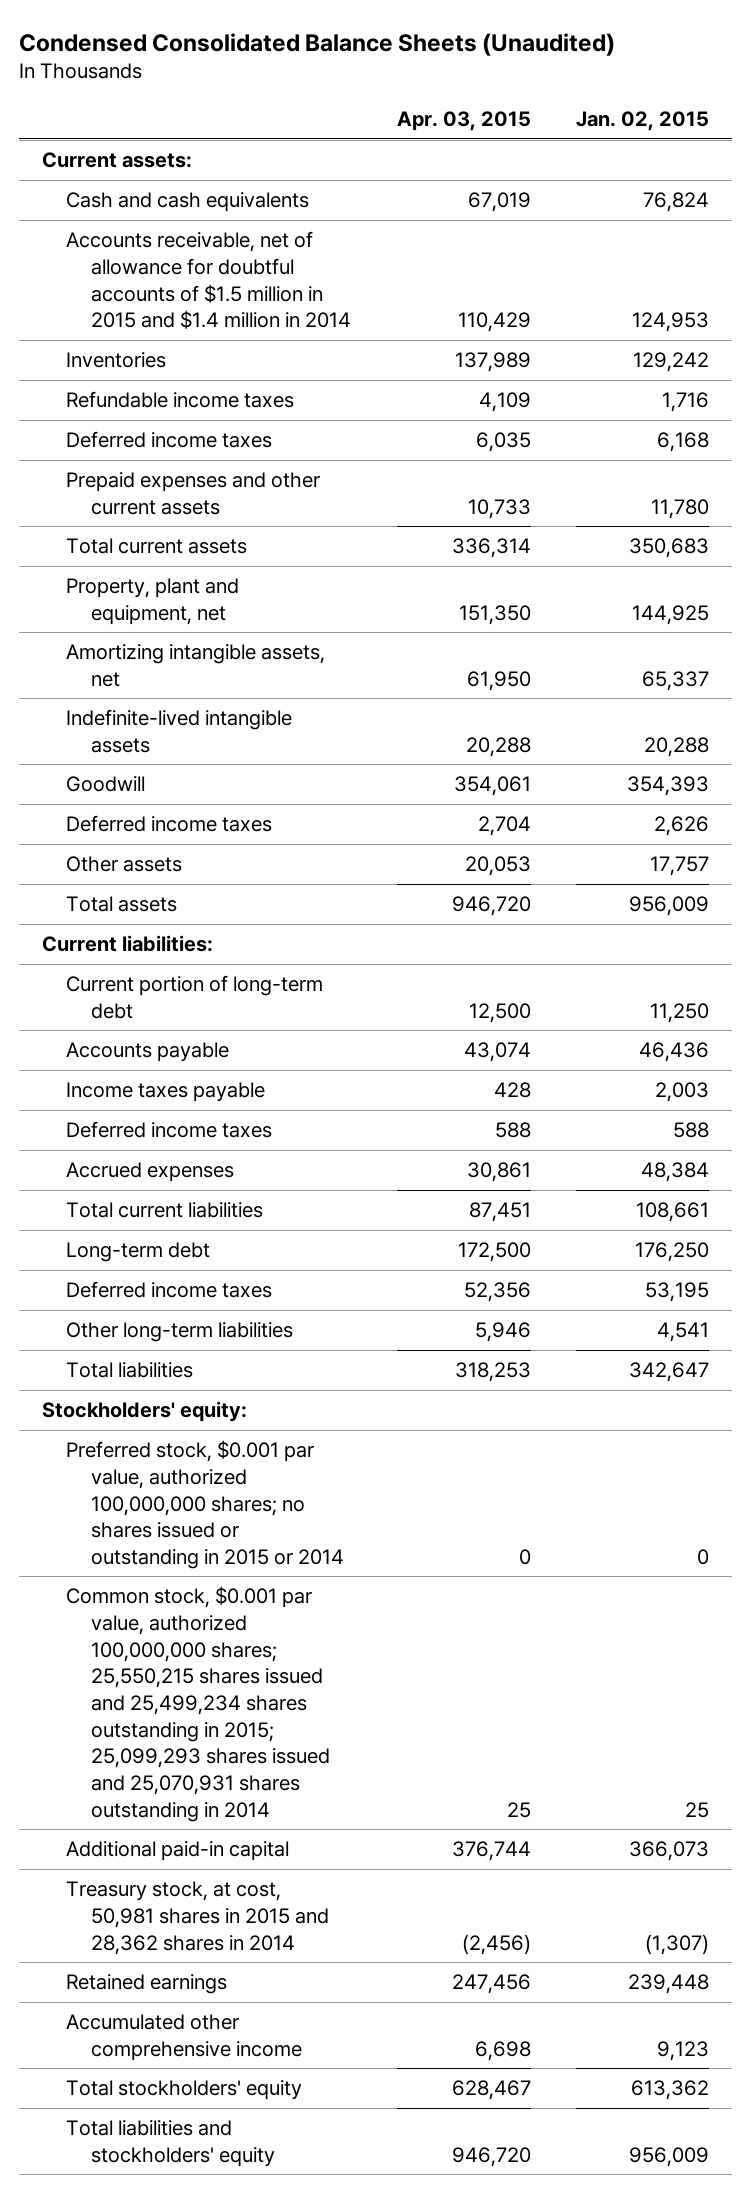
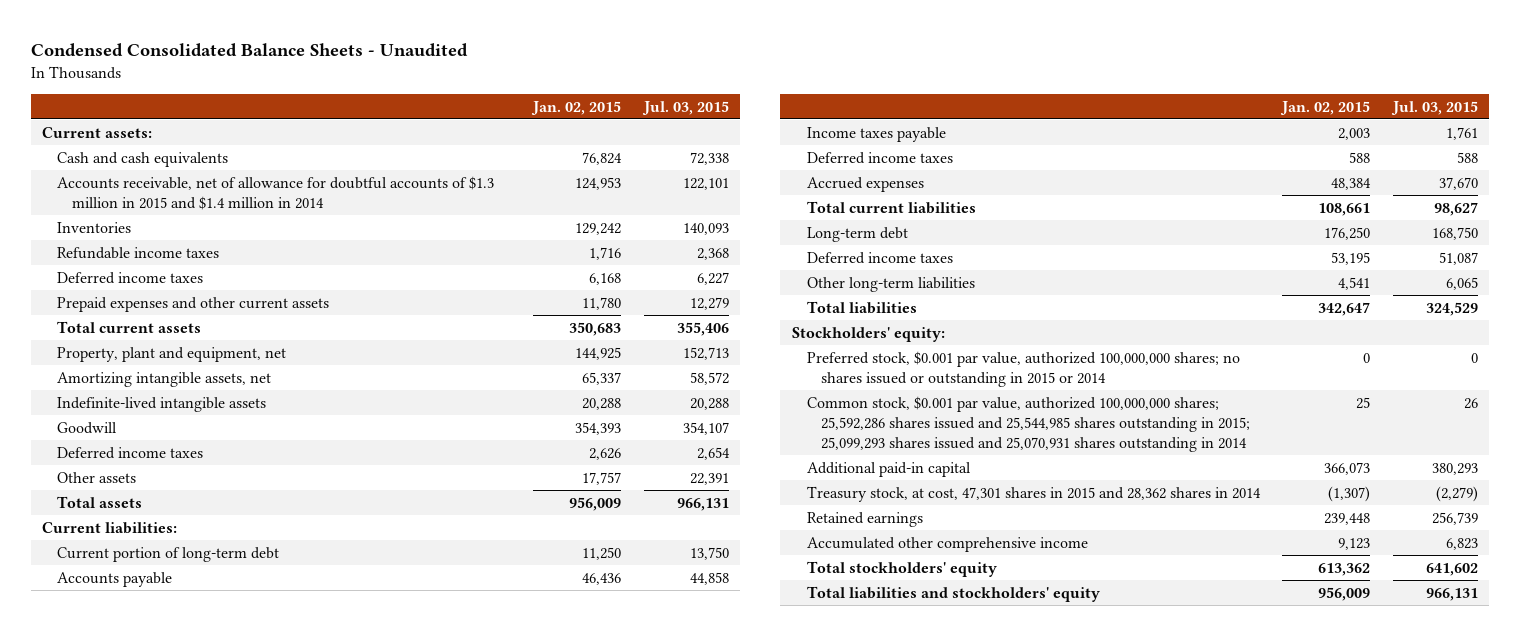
[18,32,615,56] Condensed Consolidated Balance Sheets (Unaudited) -> [30,43,468,58] Condensed Consolidated Balance Sheets - Unaudited
[396,111,531,132] Apr. 03, 2015 -> none
none -> [641,100,729,115] Jul. 03, 2015
[66,231,351,330] Accounts receivable, net of allowance for doubtful accounts of $1.5 million in 2015 and $1.4 million in 2014 -> [57,175,495,210] Accounts receivable, net of allowance for doubtful accounts of $1.3 million in 2015 and $1.4 million in 2014
[66,1586,330,1822] Common stock, $0.001 par value, authorized 100,000,000 shares; 25,550,215 shares issued and 25,499,234 shares outstanding in 2015; 25,099,293 shares issued and 25,070,931 shares outstanding in 2014 -> [806,395,1251,452] Common stock, $0.001 par value, authorized 100,000,000 shares; 25,592,286 shares issued and 25,544,985 shares outstanding in 2015; 25,099,293 shares issued and 25,070,931 shares outstanding in 2014
[66,1881,329,1955] Treasury stock, at cost, 50,981 shares in 2015 and 28,362 shares in 2014 -> [806,485,1261,502] Treasury stock, at cost, 47,301 shares in 2015 and 28,362 shares in 2014

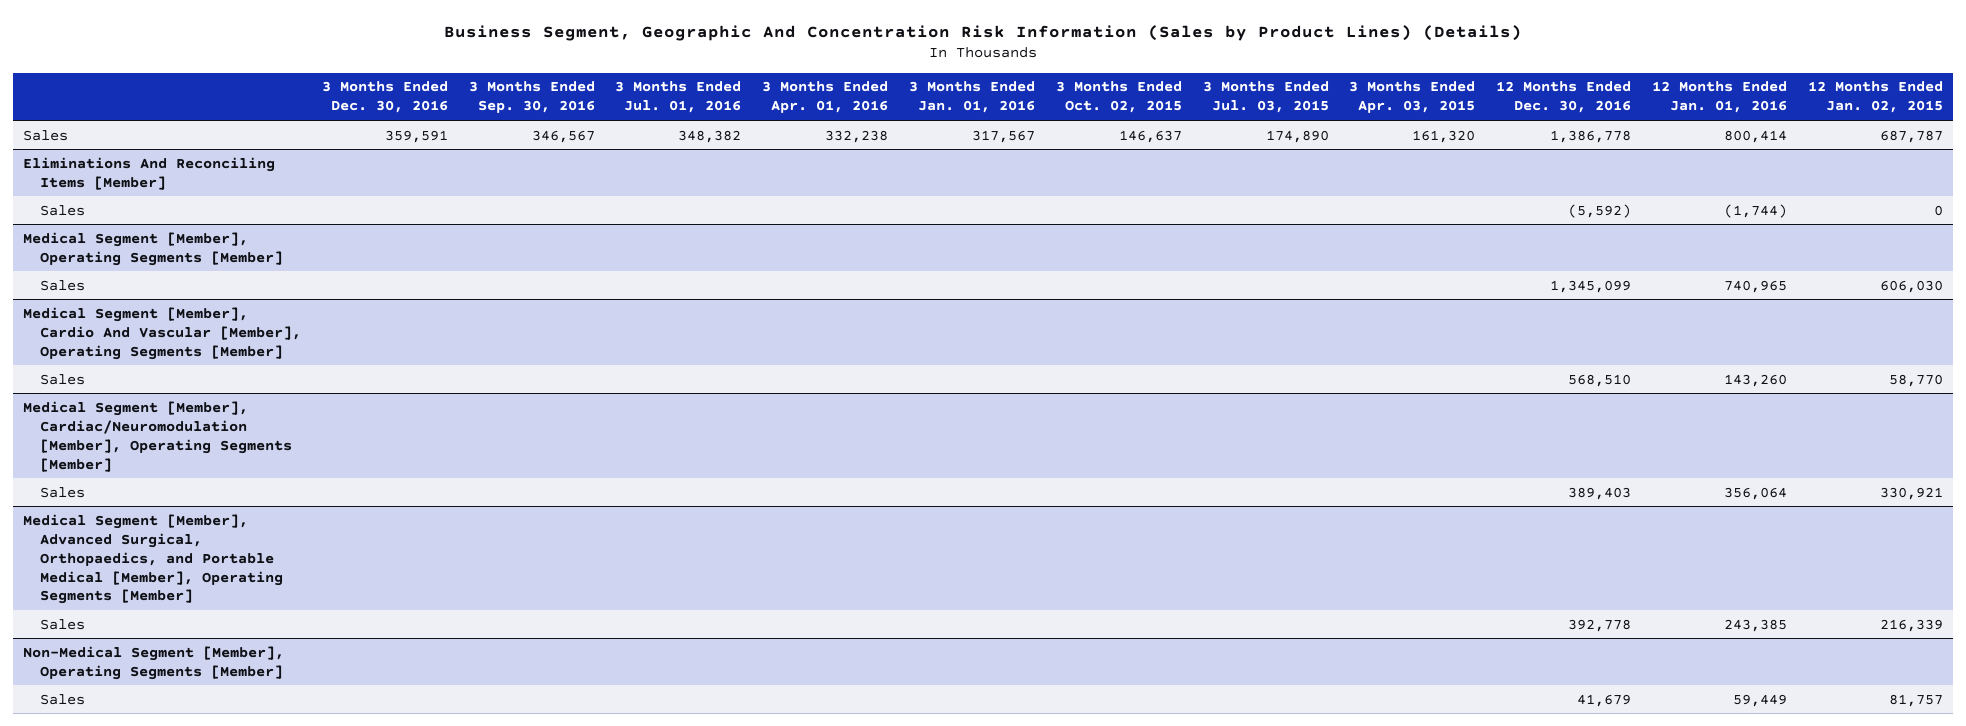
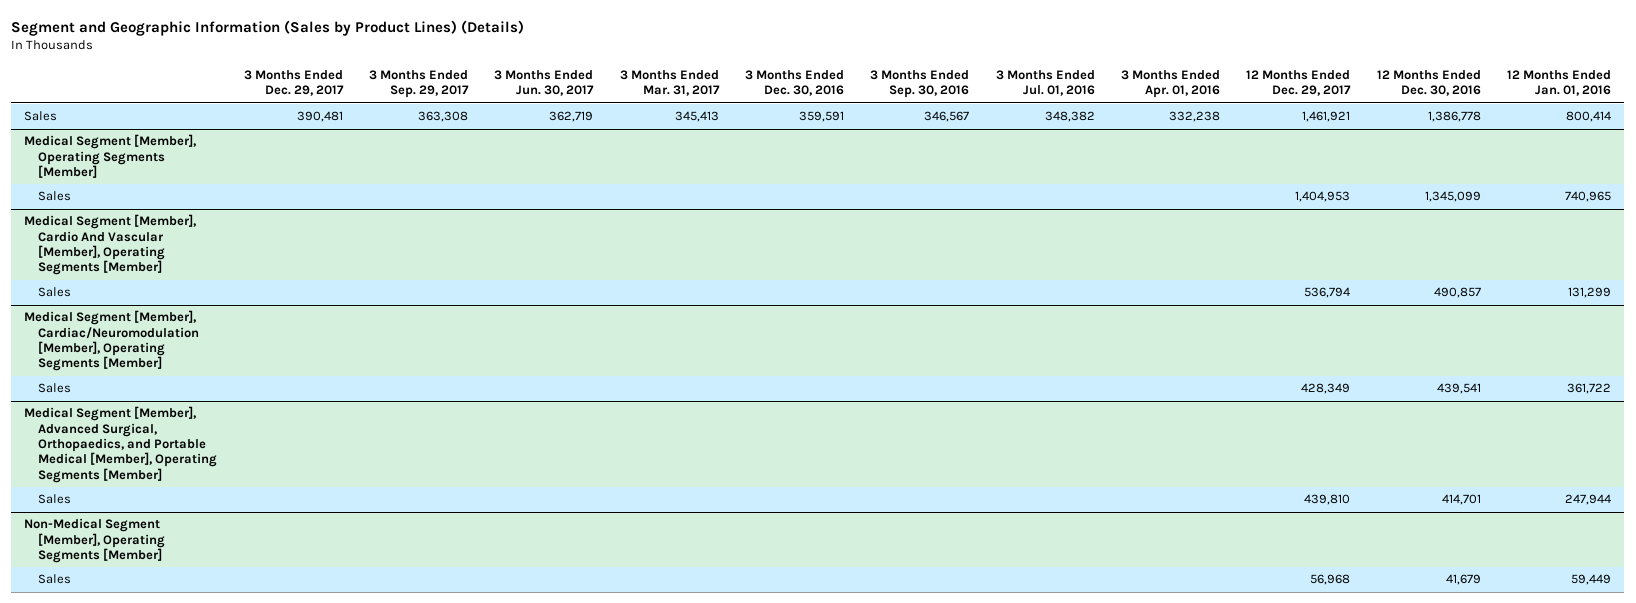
[444,24,1523,41] Business Segment, Geographic And Concentration Risk Information (Sales by Product Lines) (Details) -> [11,19,525,36] Segment and Geographic Information (Sales by Product Lines) (Details)
[909,81,1036,114] 3 Months Ended Jan. 01, 2016 -> none
[1055,81,1182,114] 3 Months Ended Oct. 02, 2015 -> none
[1202,81,1329,114] 3 Months Ended Jul. 03, 2015 -> none
[1349,81,1476,114] 3 Months Ended Apr. 03, 2015 -> none
[1807,81,1943,114] 12 Months Ended Jan. 02, 2015 -> none
none -> [243,70,344,97] 3 Months Ended Dec. 29, 2017
none -> [369,70,470,99] 3 Months Ended Sep. 29, 2017
none -> [494,70,595,97] 3 Months Ended Jun. 30, 2017
none -> [619,70,720,97] 3 Months Ended Mar. 31, 2017
none -> [1246,70,1352,97] 12 Months Ended Dec. 29, 2017
[23,156,276,190] Eliminations And Reconciling Items [Member] -> none
[40,204,86,216] Sales -> none
[1568,373,1632,387] 568,510 -> [1433,287,1481,299] 490,857
[1723,373,1787,387] 143,260 -> [1568,287,1612,299] 131,299
[1568,486,1632,500] 389,403 -> [1436,383,1481,395] 439,541
[1723,486,1787,500] 356,064 -> [1567,383,1612,395] 361,722
[1568,618,1632,632] 392,778 -> [1441,494,1481,506] 414,701
[1723,618,1787,632] 243,385 -> [1565,494,1612,506] 247,944

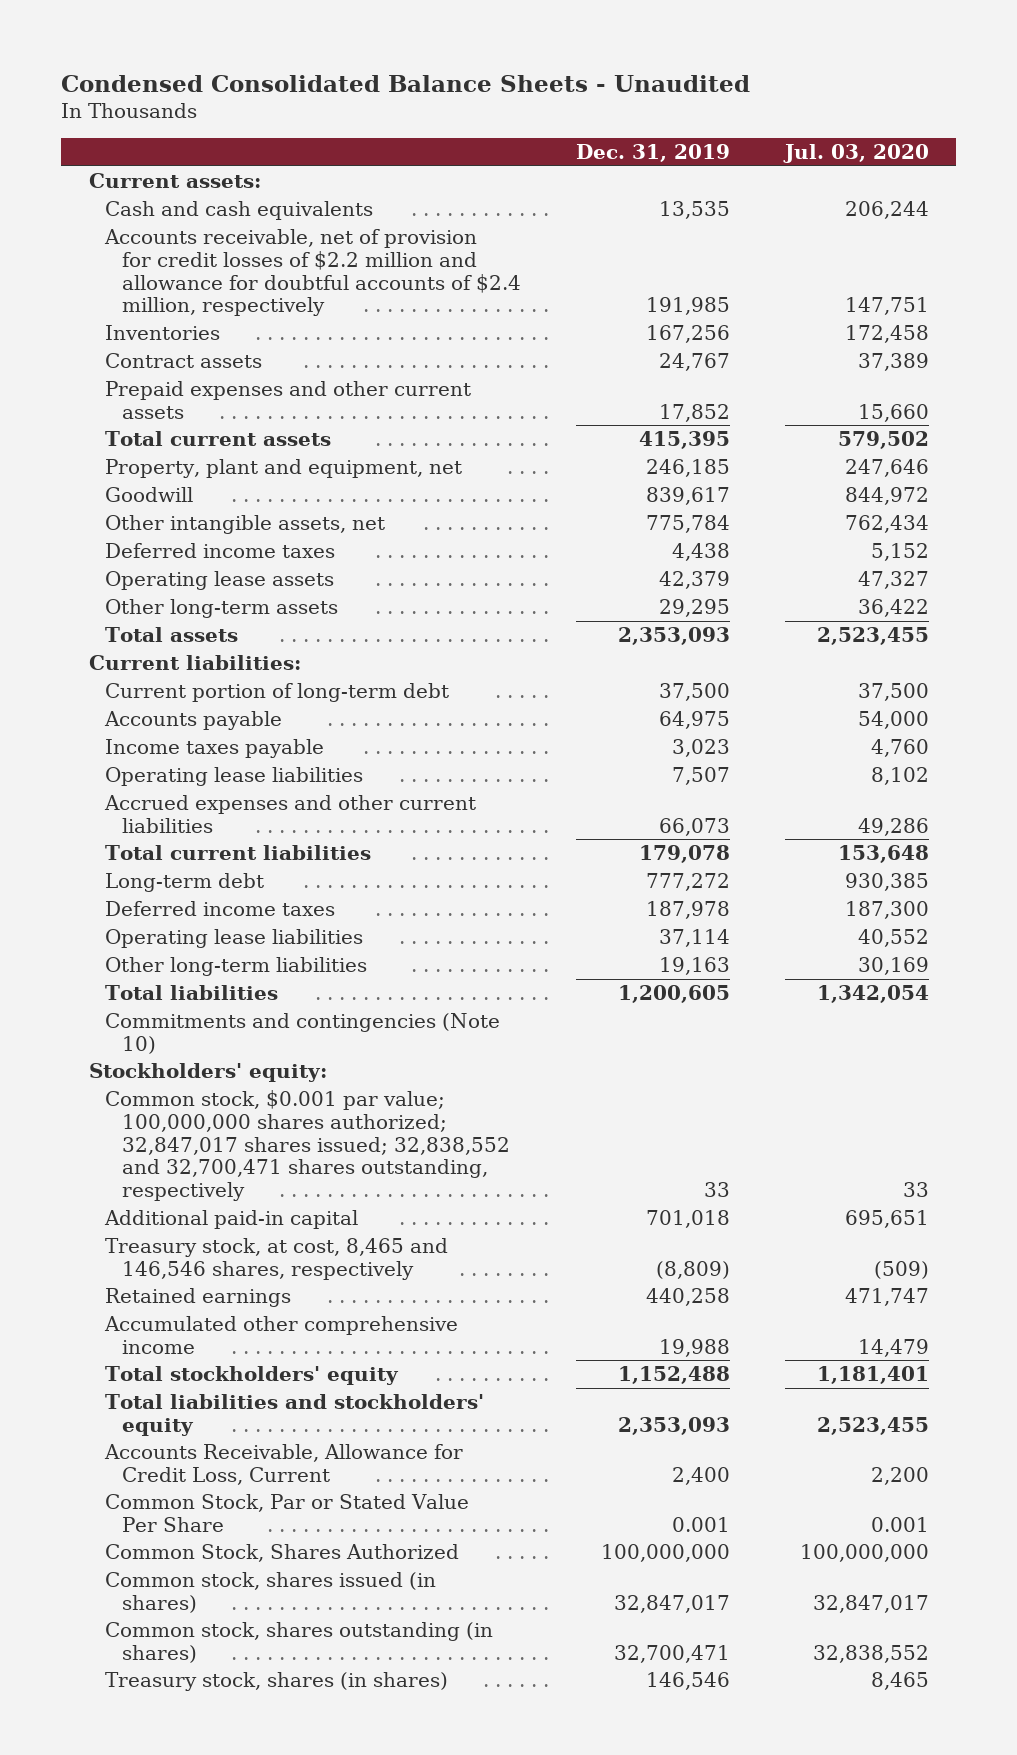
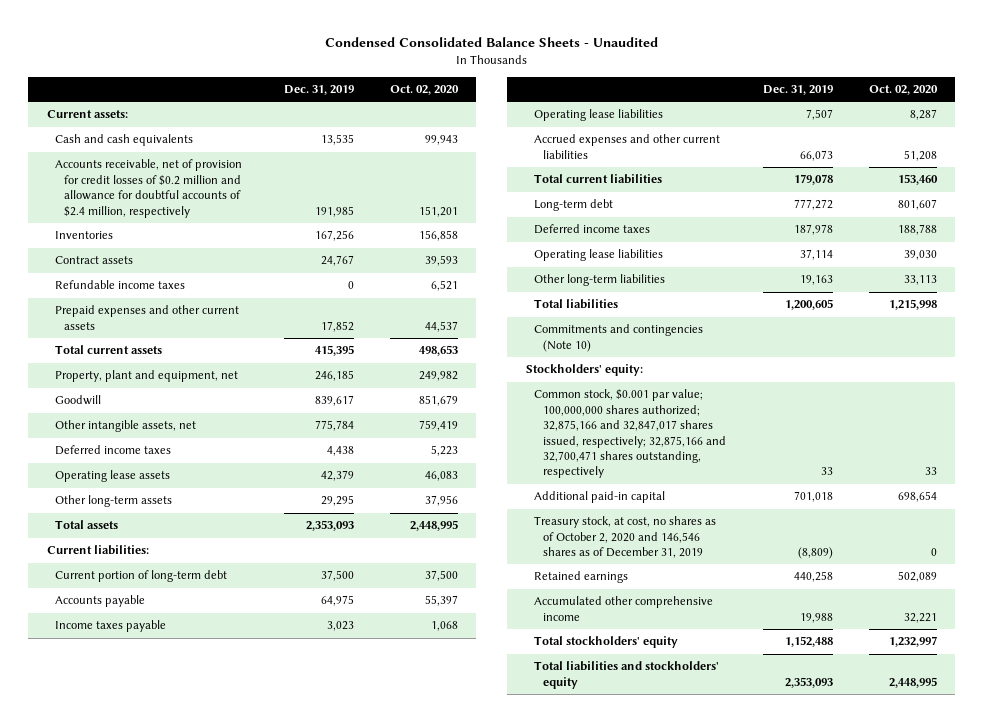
[782,144,929,164] Jul. 03, 2020 -> none
none -> [390,84,460,95] Oct. 02, 2020
[104,229,522,317] Accounts receivable, net of provision for credit losses of $2.2 million and allowance for doubtful accounts of $2.4 million, respectively -> [55,159,243,218] Accounts receivable, net of provision for credit losses of $0.2 million and allowance for doubtful accounts of $2.4 million, respectively
none -> [55,280,186,290] Refundable income taxes
[105,1090,511,1201] Common stock, $0.001 par value; 100,000,000 shares authorized; 32,847,017 shares issued; 32,838,552 and 32,700,471 shares outstanding, respectively -> [534,389,727,479] Common stock, $0.001 par value; 100,000,000 shares authorized; 32,875,166 and 32,847,017 shares issued, respectively; 32,875,166 and 32,700,471 shares outstanding, respectively
[105,1238,449,1280] Treasury stock, at cost, 8,465 and 146,546 shares, respectively -> [534,516,717,559] Treasury stock, at cost, no shares as of October 2, 2020 and 146,546 shares as of December 31, 2019
[104,1444,464,1485] Accounts Receivable, Allowance for Credit Loss, Current -> none
[105,1494,470,1532] Common Stock, Par or Stated Value Per Share -> none
[105,1544,460,1563] Common Stock, Shares Authorized -> none
[105,1572,437,1613] Common stock, shares issued (in shares) -> none
[105,1622,494,1663] Common stock, shares outstanding (in shares) -> none
[105,1672,449,1692] Treasury stock, shares (in shares) -> none

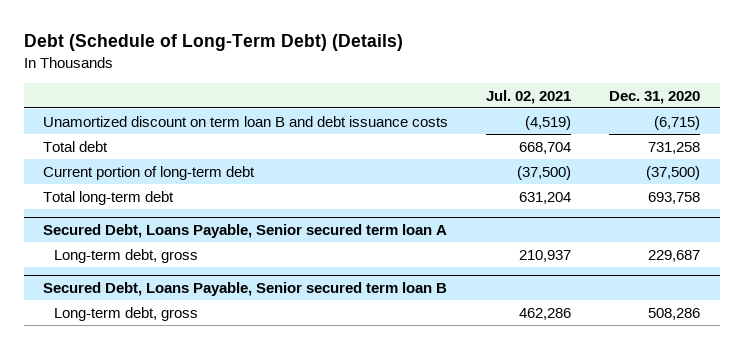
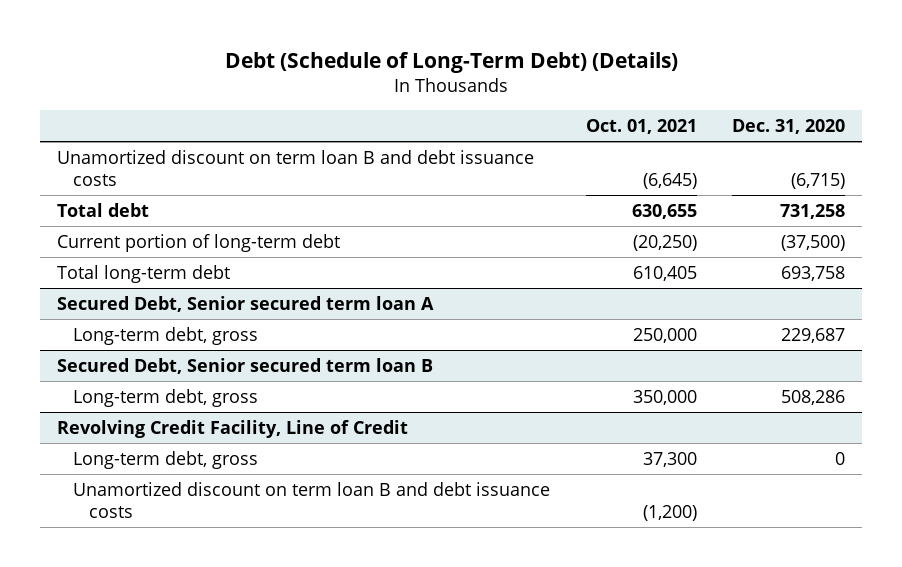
[486,89,572,104] Jul. 02, 2021 -> none
none -> [585,119,697,135] Oct. 01, 2021
[42,224,447,239] Secured Debt, Loans Payable, Senior secured term loan A -> [57,295,435,312] Secured Debt, Senior secured term loan A
[42,282,447,297] Secured Debt, Loans Payable, Senior secured term loan B -> [57,357,434,374] Secured Debt, Senior secured term loan B
none -> [57,419,409,438] Revolving Credit Facility, Line of Credit
none -> [73,450,259,469] Long-term debt, gross
none -> [73,481,551,519] Unamortized discount on term loan B and debt issuance costs

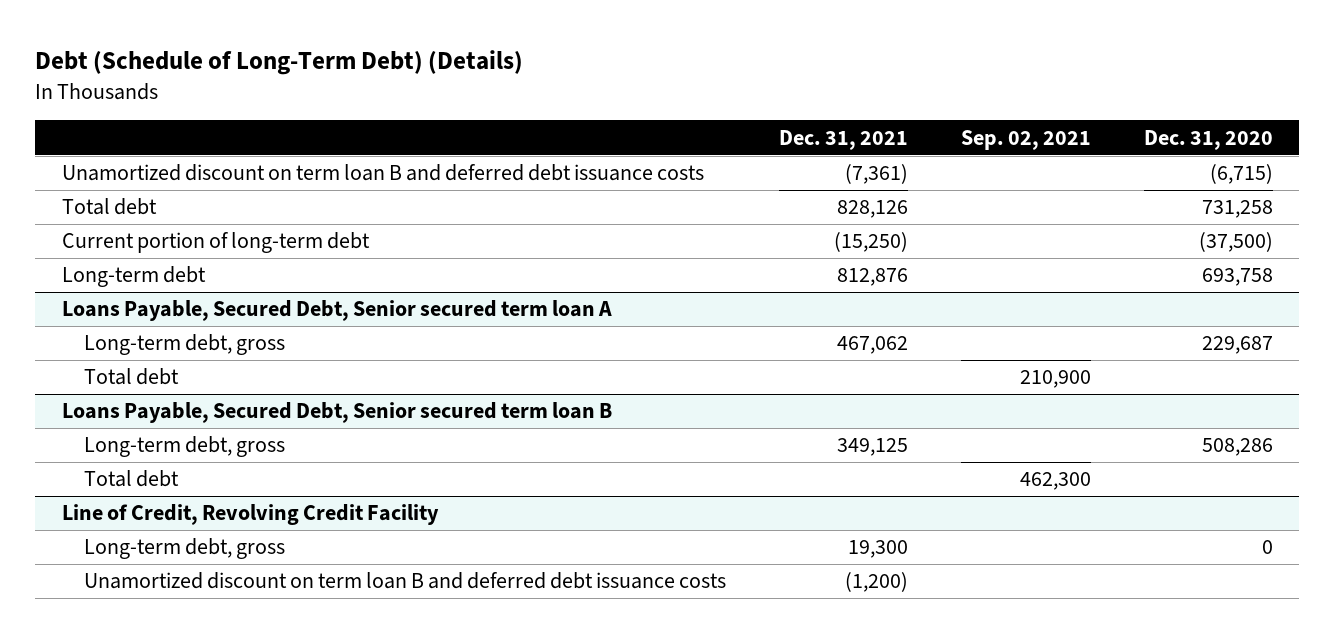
[585,119,697,135] Oct. 01, 2021 -> none
none -> [778,129,908,150] Dec. 31, 2021
none -> [960,129,1091,150] Sep. 02, 2021
[57,149,535,187] Unamortized discount on term loan B and debt issuance costs -> [61,164,704,182] Unamortized discount on term loan B and deferred debt issuance costs
[57,264,231,283] Total long-term debt -> [61,266,206,288] Long-term debt
[57,295,435,312] Secured Debt, Senior secured term loan A -> [61,300,612,322] Loans Payable, Secured Debt, Senior secured term loan A
none -> [83,368,179,386] Total debt
[57,357,434,374] Secured Debt, Senior secured term loan B -> [61,402,612,424] Loans Payable, Secured Debt, Senior secured term loan B
none -> [83,470,179,488] Total debt
[57,419,409,438] Revolving Credit Facility, Line of Credit -> [61,504,439,526] Line of Credit, Revolving Credit Facility
[73,481,551,519] Unamortized discount on term loan B and debt issuance costs -> [83,572,726,590] Unamortized discount on term loan B and deferred debt issuance costs

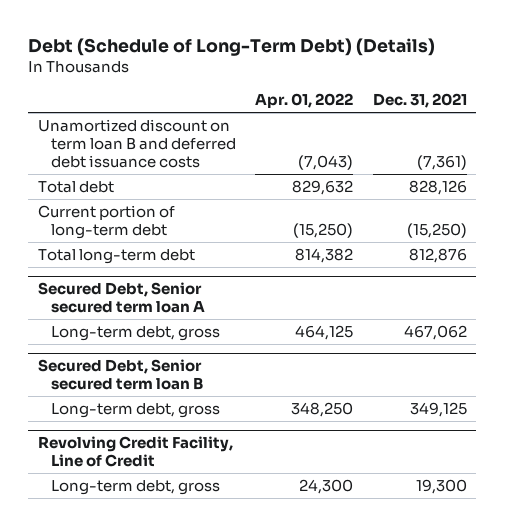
[960,129,1091,150] Sep. 02, 2021 -> none
[1143,129,1273,150] Dec. 31, 2020 -> none
none -> [255,93,354,109] Apr. 01, 2022
[61,266,206,288] Long-term debt -> [37,248,195,264] Total long-term debt
[61,300,612,322] Loans Payable, Secured Debt, Senior secured term loan A -> [37,281,205,313] Secured Debt, Senior secured term loan A
[83,368,179,386] Total debt -> none
[61,402,612,424] Loans Payable, Secured Debt, Senior secured term loan B -> [37,358,203,390] Secured Debt, Senior secured term loan B
[83,470,179,488] Total debt -> none
[61,504,439,526] Line of Credit, Revolving Credit Facility -> [37,435,233,467] Revolving Credit Facility, Line of Credit
[83,572,726,590] Unamortized discount on term loan B and deferred debt issuance costs -> none

